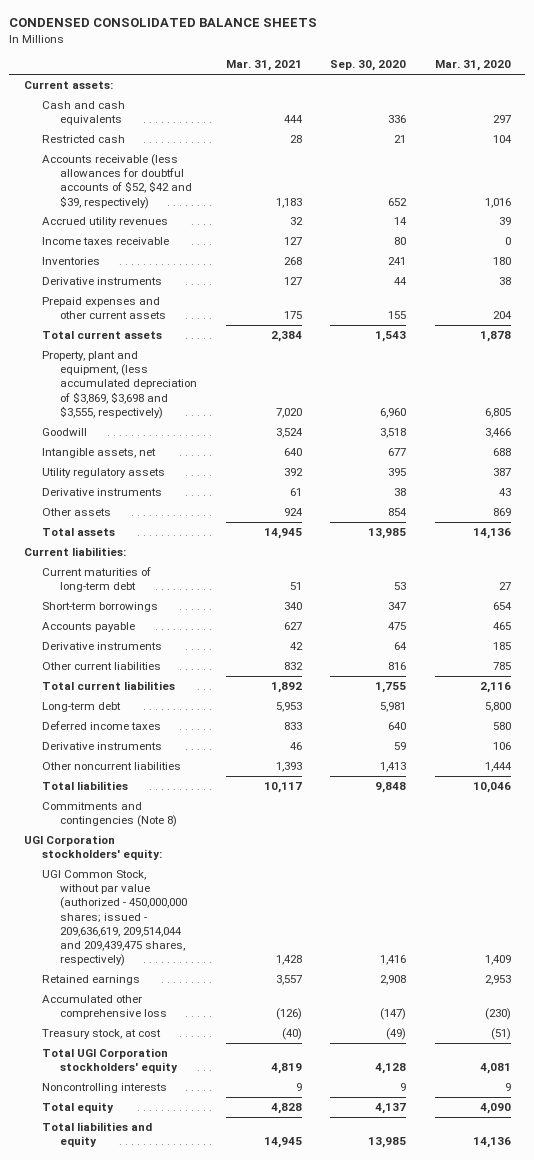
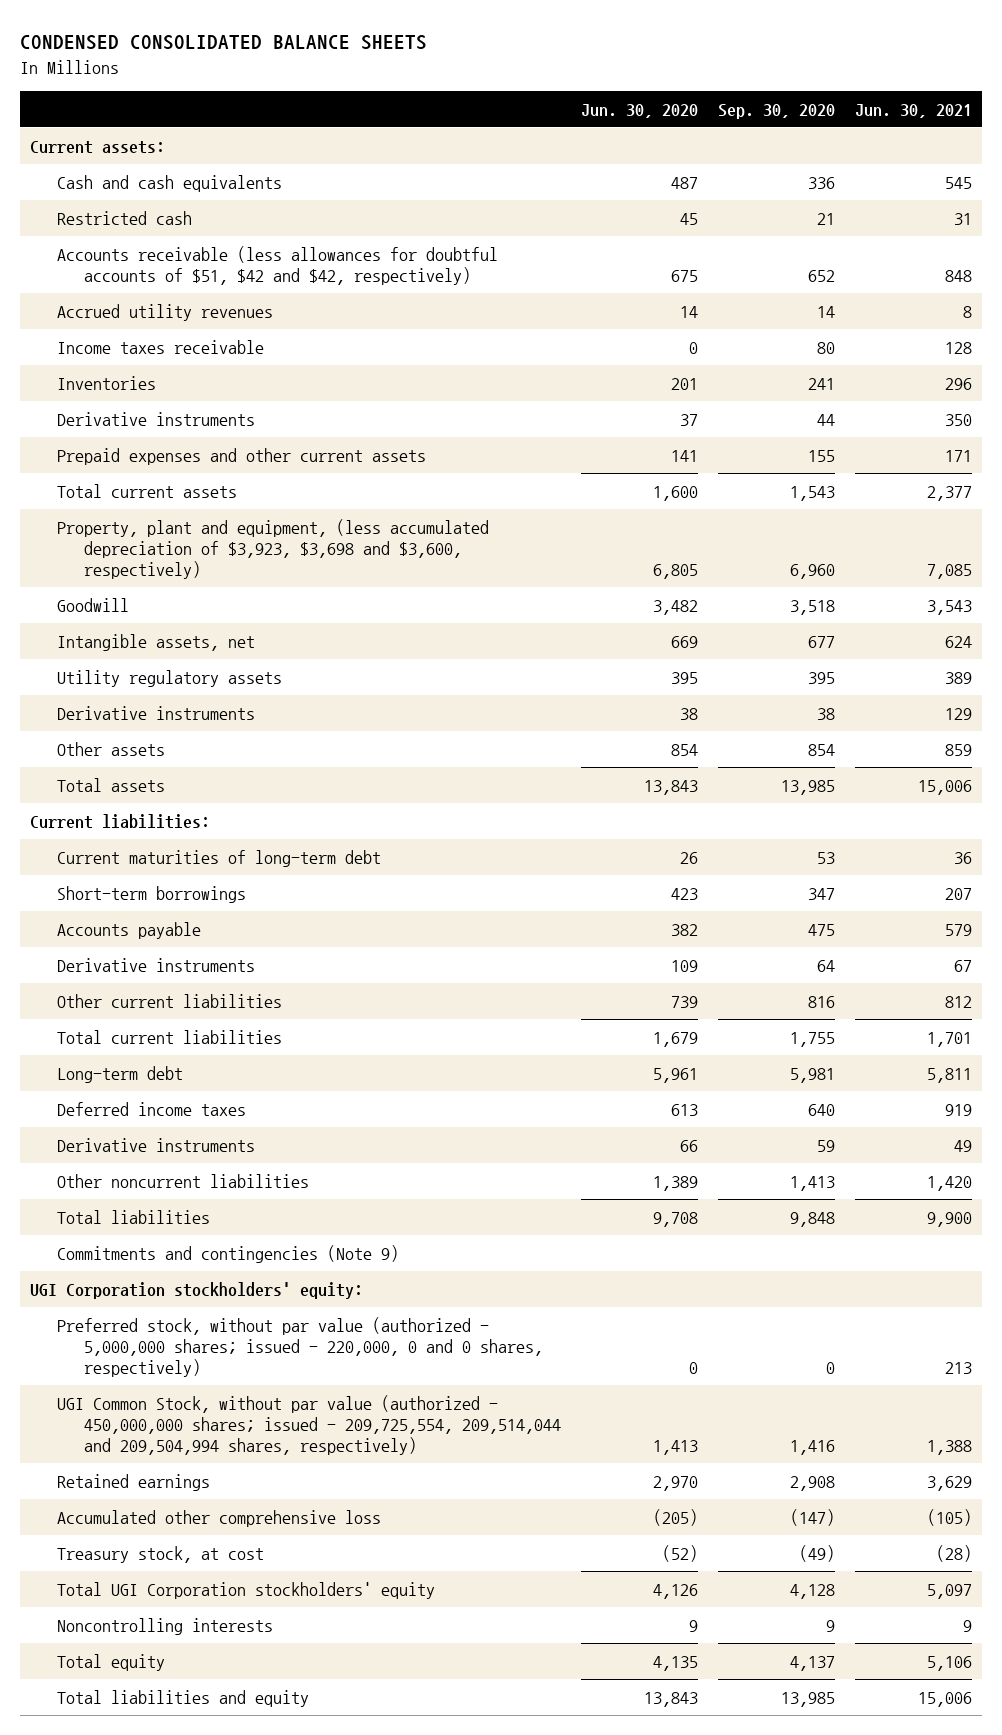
[225,60,302,72] Mar. 31, 2021 -> none
[434,60,511,72] Mar. 31, 2020 -> none
none -> [581,103,699,118] Jun. 30, 2020
none -> [854,103,972,118] Jun. 30, 2021
[42,154,193,209] Accounts receivable (less allowances for doubtful accounts of $52, $42 and $39, respectively) -> [57,245,499,286] Accounts receivable (less allowances for doubtful accounts of $51, $42 and $42, respectively)
[42,351,198,419] Property, plant and equipment, (less accumulated depreciation of $3,869, $3,698 and $3,555, respectively) -> [57,518,490,580] Property, plant and equipment, (less accumulated depreciation of $3,923, $3,698 and $3,600, respectively)
[42,802,178,828] Commitments and contingencies (Note 8) -> [57,1244,400,1263] Commitments and contingencies (Note 9)
none -> [57,1316,544,1378] Preferred stock, without par value (authorized - 5,000,000 shares; issued - 220,000, 0 and 0 shares, respectively)
[42,870,188,966] UGI Common Stock, without par value (authorized - 450,000,000 shares; issued - 209,636,619, 209,514,044 and 209,439,475 shares, respectively) -> [57,1394,562,1456] UGI Common Stock, without par value (authorized - 450,000,000 shares; issued - 209,725,554, 209,514,044 and 209,504,994 shares, respectively)

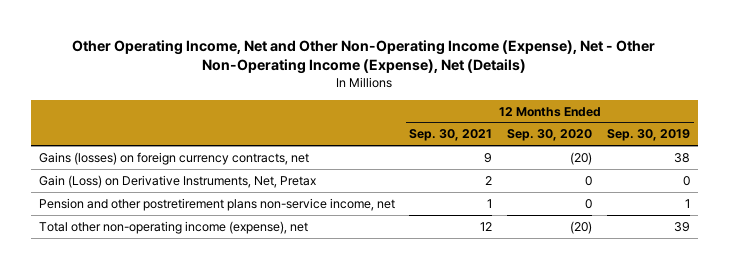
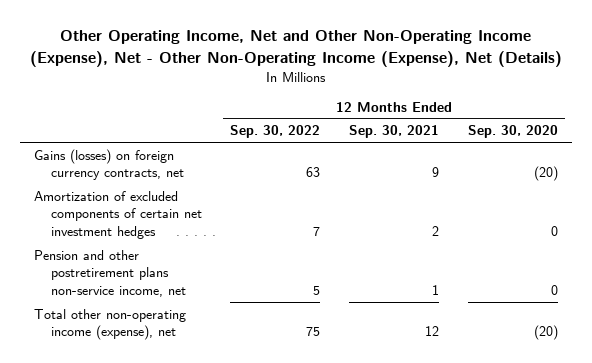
[607,129,691,142] Sep. 30, 2019 -> none
none -> [230,125,321,139] Sep. 30, 2022
[38,174,316,188] Gain (Loss) on Derivative Instruments, Net, Pretax -> [34,190,202,239] Amortization of excluded components of certain net investment hedges

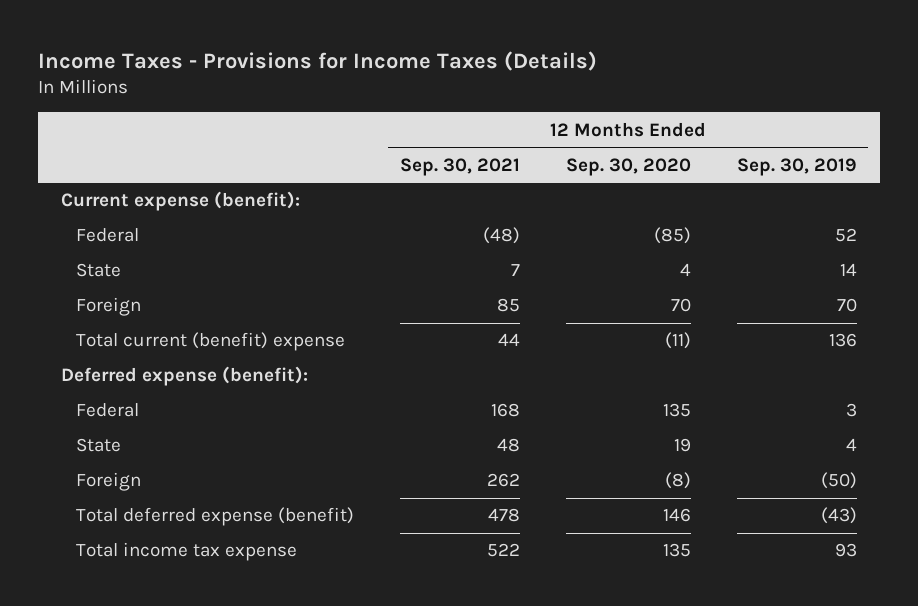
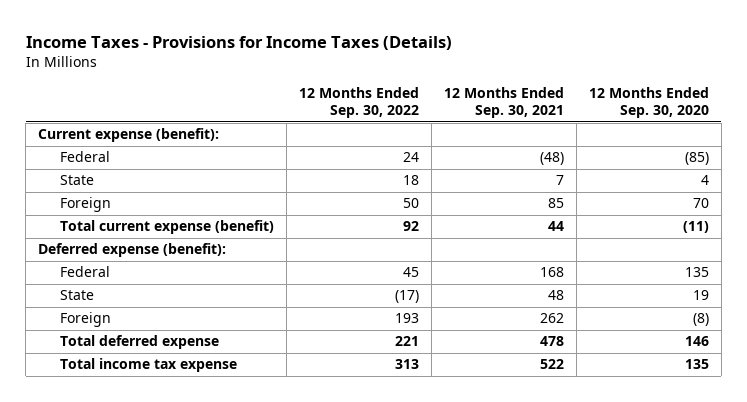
[736,157,857,176] Sep. 30, 2019 -> none
none -> [298,86,419,119] 12 Months Ended Sep. 30, 2022
[75,332,345,352] Total current (benefit) expense -> [59,220,274,235] Total current expense (benefit)
[75,507,354,527] Total deferred expense (benefit) -> [59,335,219,350] Total deferred expense

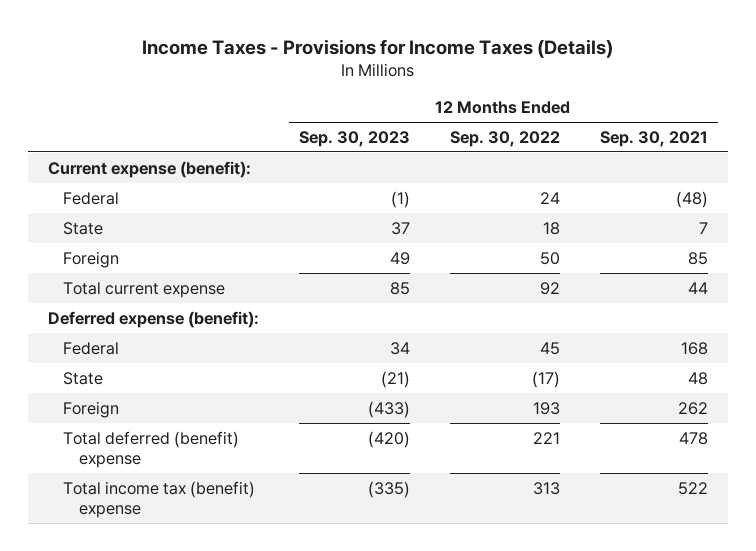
[588,86,709,119] 12 Months Ended Sep. 30, 2020 -> none
none -> [298,131,410,148] Sep. 30, 2023
[59,220,274,235] Total current expense (benefit) -> [63,281,226,298] Total current expense
[59,335,219,350] Total deferred expense -> [63,430,240,469] Total deferred (benefit) expense
[59,358,237,373] Total income tax expense -> [63,480,256,519] Total income tax (benefit) expense

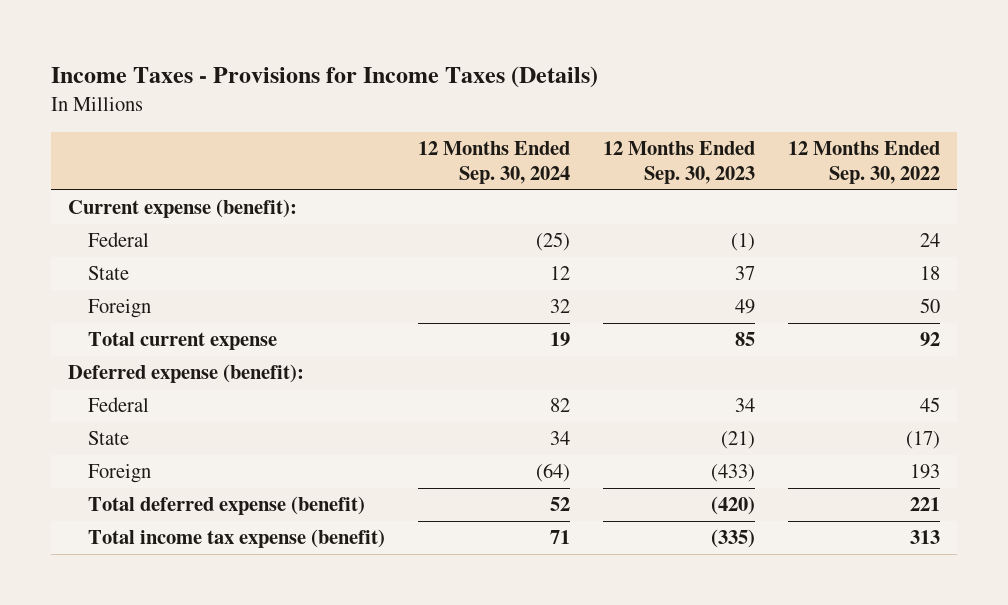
[599,131,708,148] Sep. 30, 2021 -> none
none -> [417,141,570,184] 12 Months Ended Sep. 30, 2024
[63,430,240,469] Total deferred (benefit) expense -> [87,496,365,516] Total deferred expense (benefit)
[63,480,256,519] Total income tax (benefit) expense -> [87,529,385,549] Total income tax expense (benefit)

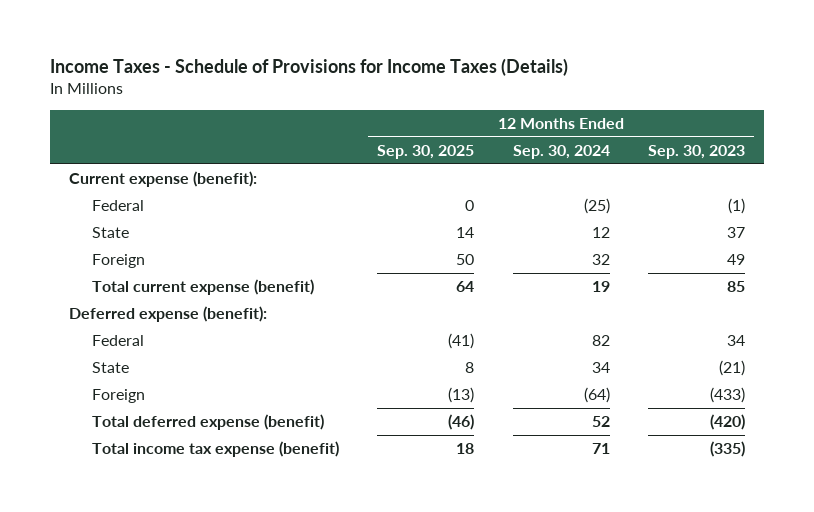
[50,66,598,89] Income Taxes - Provisions for Income Taxes (Details) -> [49,58,568,77] Income Taxes - Schedule of Provisions for Income Taxes (Details)
[788,141,941,184] 12 Months Ended Sep. 30, 2022 -> none
none -> [377,144,475,159] Sep. 30, 2025
[87,332,277,351] Total current expense -> [92,279,315,296] Total current expense (benefit)

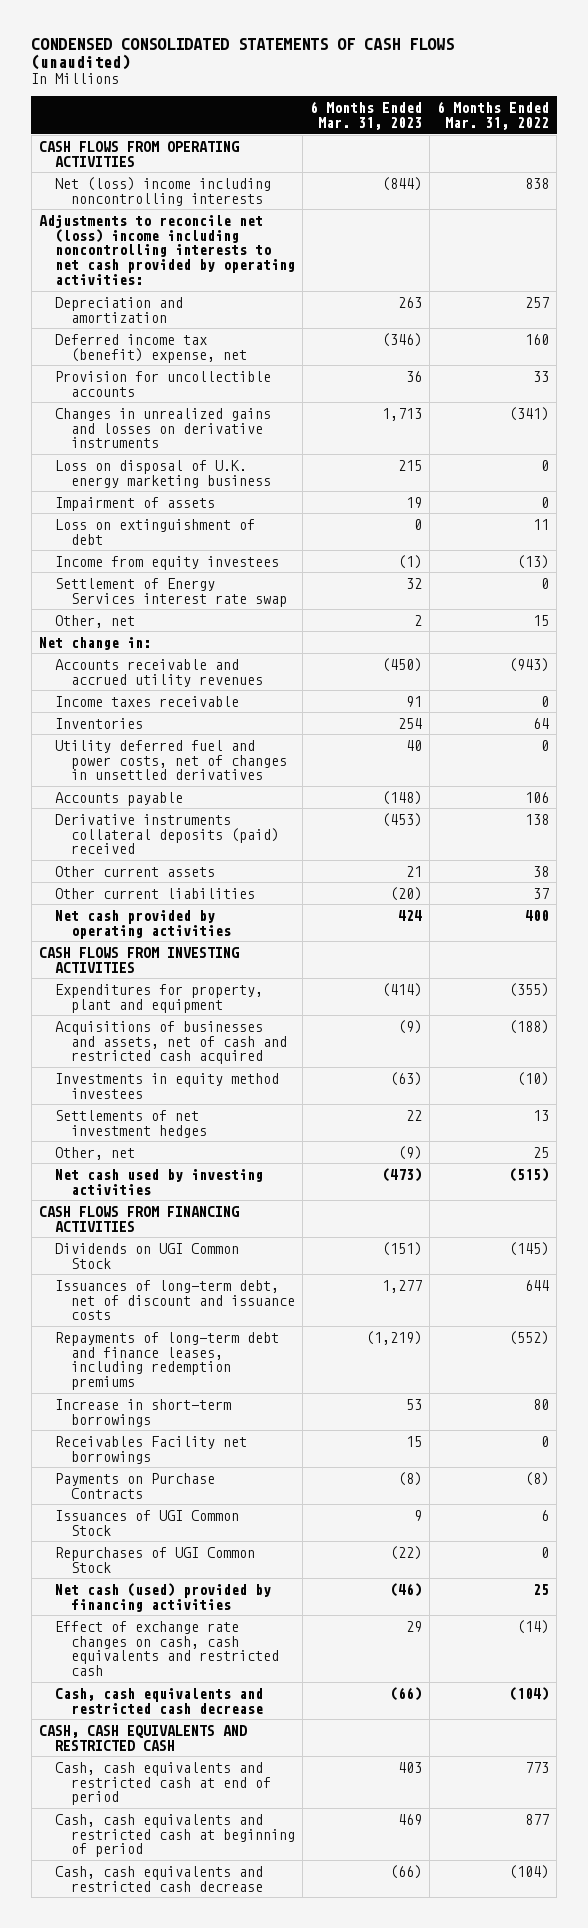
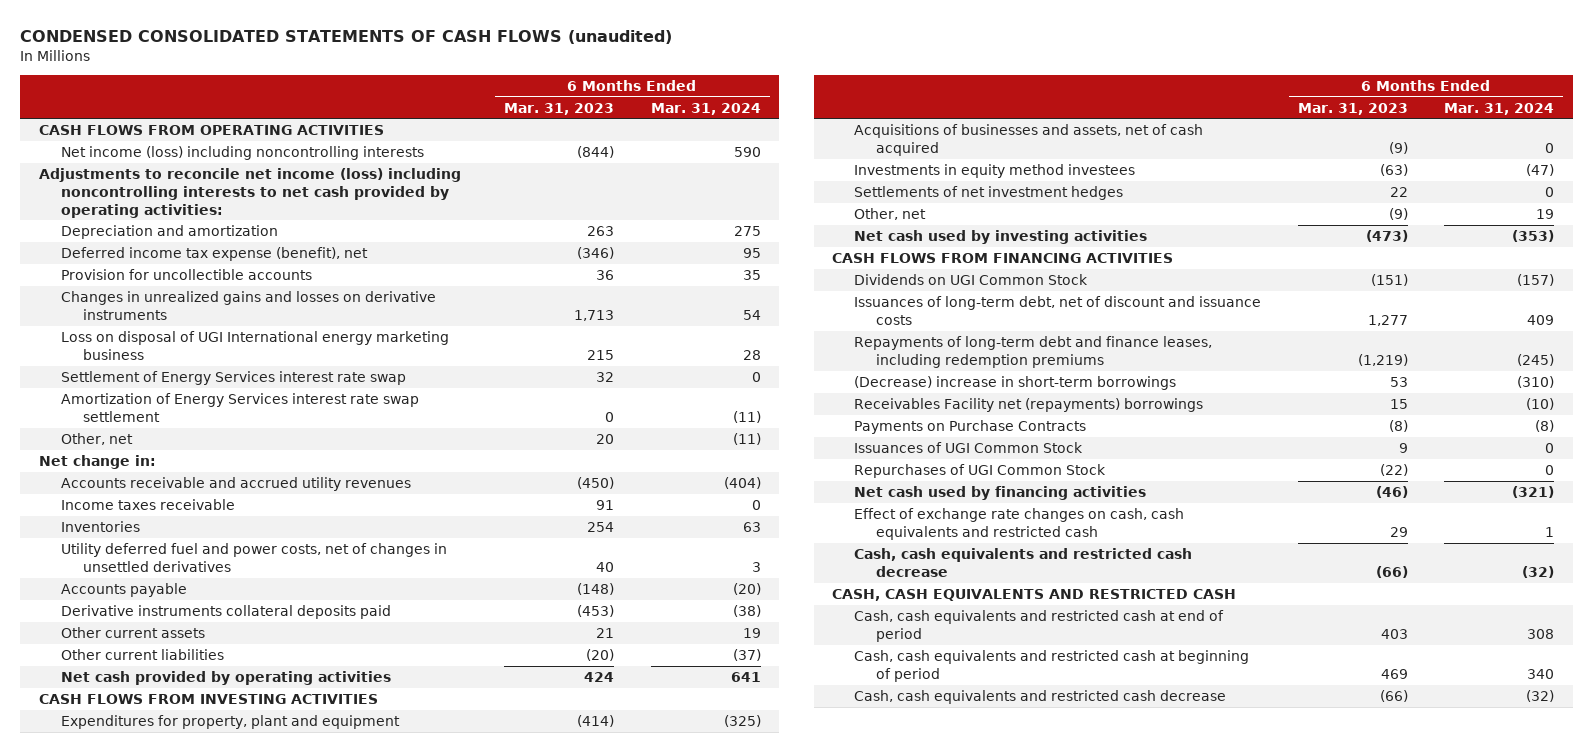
[437,100,550,130] 6 Months Ended Mar. 31, 2022 -> none
none -> [650,102,761,115] Mar. 31, 2024
[55,176,272,206] Net (loss) income including noncontrolling interests -> [60,145,424,160] Net income (loss) including noncontrolling interests
[38,214,296,286] Adjustments to reconcile net (loss) income including noncontrolling interests to net cash provided by operating activities: -> [38,167,461,218] Adjustments to reconcile net income (loss) including noncontrolling interests to net cash provided by operating activities:
[55,333,248,363] Deferred income tax (benefit) expense, net -> [60,246,368,261] Deferred income tax expense (benefit), net
[55,496,216,511] Impairment of assets -> none
[55,518,256,545] Loss on extinguishment of debt -> none
[55,555,280,570] Income from equity investees -> none
[55,459,272,488] Loss on disposal of U.K. energy marketing business -> [60,330,449,360] Loss on disposal of UGI International energy marketing business
none -> [60,392,419,422] Amortization of Energy Services interest rate swap settlement
[414,614,423,626] 2 -> [596,433,615,444] 20
[55,813,280,855] Derivative instruments collateral deposits (paid) received -> [60,604,391,619] Derivative instruments collateral deposits paid
[55,1020,288,1065] Acquisitions of businesses and assets, net of cash and restricted cash acquired -> [854,123,1204,156] Acquisitions of businesses and assets, net of cash acquired
[55,1398,232,1427] Increase in short-term borrowings -> [854,375,1177,390] (Decrease) increase in short-term borrowings
[55,1435,248,1464] Receivables Facility net borrowings -> [854,397,1204,412] Receivables Facility net (repayments) borrowings
[55,1582,272,1612] Net cash (used) provided by financing activities -> [854,485,1147,500] Net cash used by financing activities

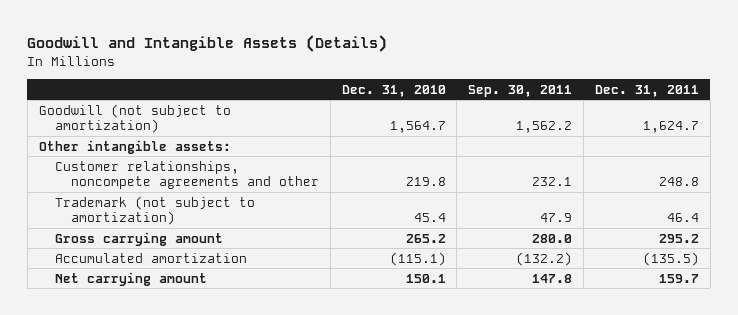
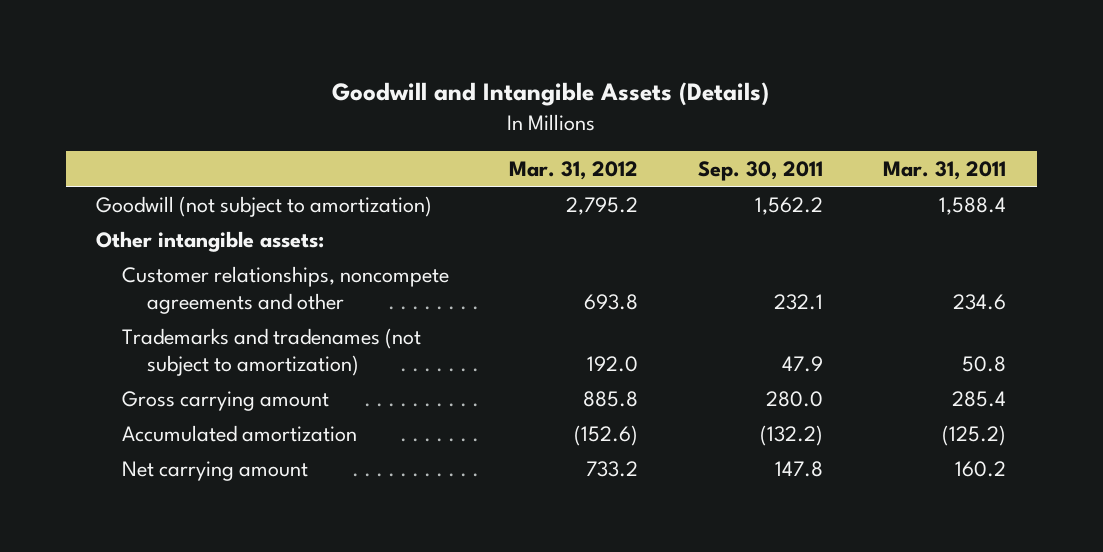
[341,84,446,97] Dec. 31, 2010 -> none
[595,84,700,97] Dec. 31, 2011 -> none
none -> [509,160,639,180] Mar. 31, 2012
none -> [883,160,1007,180] Mar. 31, 2011
[54,195,255,226] Trademark (not subject to amortization) -> [121,327,421,376] Trademarks and tradenames (not subject to amortization)

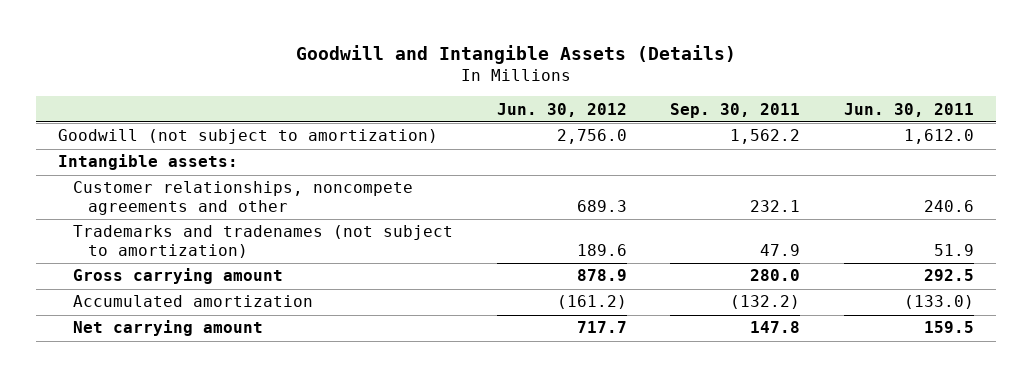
[509,160,639,180] Mar. 31, 2012 -> none
[883,160,1007,180] Mar. 31, 2011 -> none
none -> [496,102,627,117] Jun. 30, 2012
none -> [844,102,975,117] Jun. 30, 2011
[96,230,325,252] Other intangible assets: -> [57,154,238,171] Intangible assets:

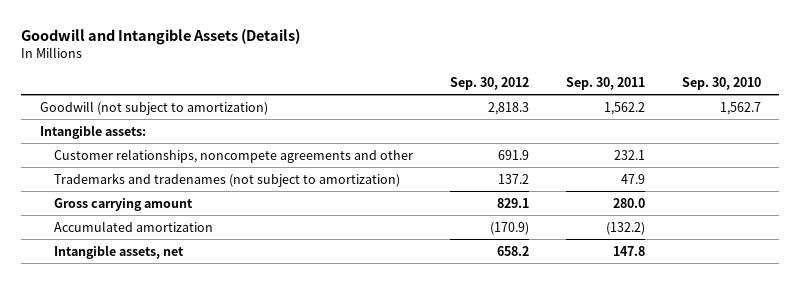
[496,102,627,117] Jun. 30, 2012 -> none
[844,102,975,117] Jun. 30, 2011 -> none
none -> [450,76,530,90] Sep. 30, 2012
none -> [681,76,761,90] Sep. 30, 2010
[72,320,263,337] Net carrying amount -> [54,244,185,259] Intangible assets, net

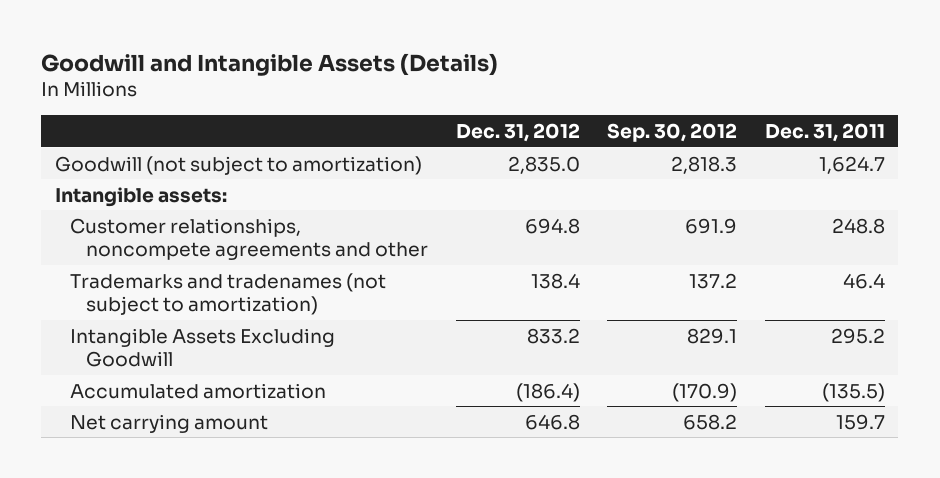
[565,76,645,90] Sep. 30, 2011 -> none
[681,76,761,90] Sep. 30, 2010 -> none
none -> [455,122,580,142] Dec. 31, 2012
none -> [764,122,885,142] Dec. 31, 2011
[54,197,194,211] Gross carrying amount -> [70,327,336,367] Intangible Assets Excluding Goodwill
[54,244,185,259] Intangible assets, net -> [70,413,269,433] Net carrying amount

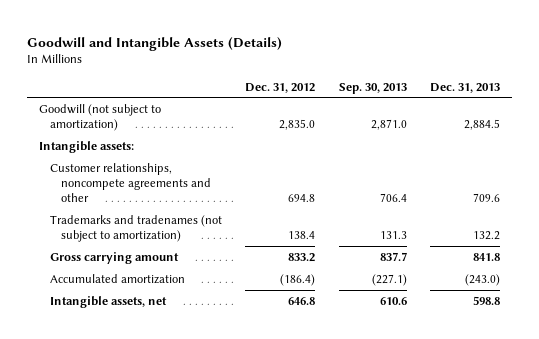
[607,122,738,142] Sep. 30, 2012 -> none
[764,122,885,142] Dec. 31, 2011 -> none
none -> [338,82,407,94] Sep. 30, 2013
none -> [430,82,501,93] Dec. 31, 2013
[70,327,336,367] Intangible Assets Excluding Goodwill -> [49,251,179,264] Gross carrying amount
[70,413,269,433] Net carrying amount -> [49,295,167,308] Intangible assets, net

